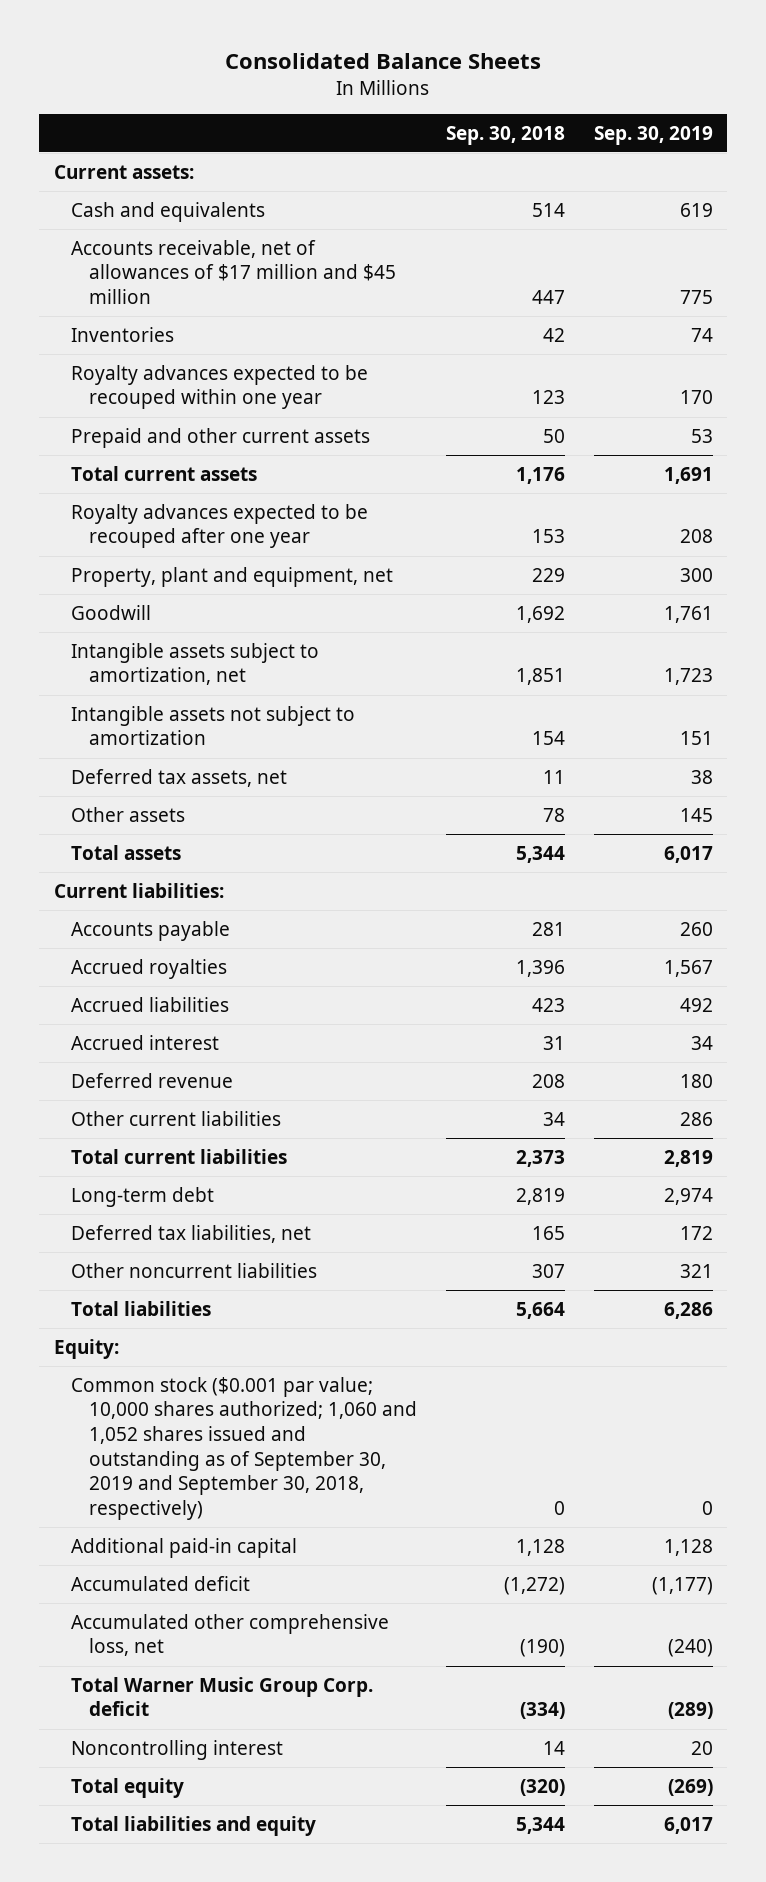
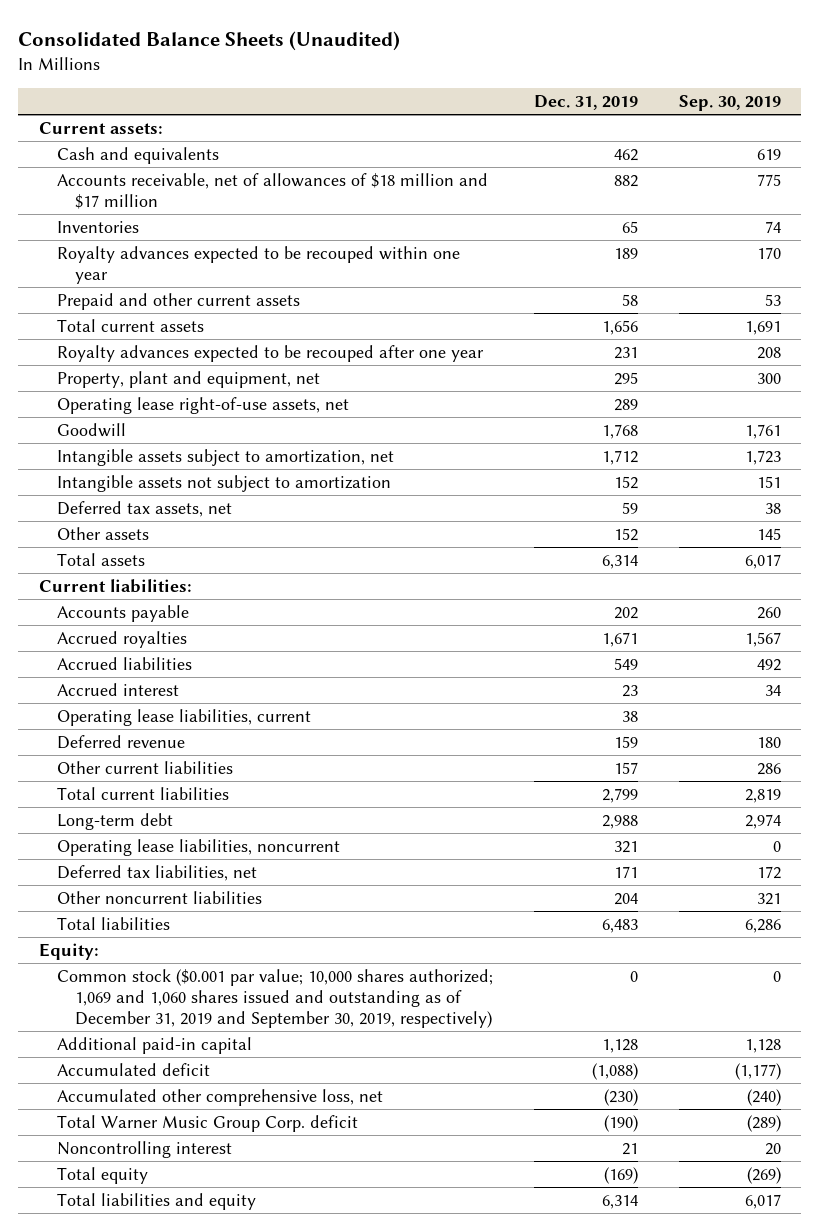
[225,52,542,69] Consolidated Balance Sheets -> [18,31,401,52] Consolidated Balance Sheets (Unaudited)
[446,125,566,145] Sep. 30, 2018 -> none
none -> [533,94,638,110] Dec. 31, 2019
[71,239,397,304] Accounts receivable, net of allowances of $17 million and $45 million -> [56,172,488,209] Accounts receivable, net of allowances of $18 million and $17 million
none -> [56,396,349,414] Operating lease right-of-use assets, net
none -> [56,708,311,726] Operating lease liabilities, current
none -> [56,838,340,856] Operating lease liabilities, noncurrent
[71,1376,418,1520] Common stock ($0.001 par value; 10,000 shares authorized; 1,060 and 1,052 shares issued and outstanding as of September 30, 2019 and September 30, 2018, respectively) -> [56,968,493,1029] Common stock ($0.001 par value; 10,000 shares authorized; 1,069 and 1,060 shares issued and outstanding as of December 31, 2019 and September 30, 2019, respectively)

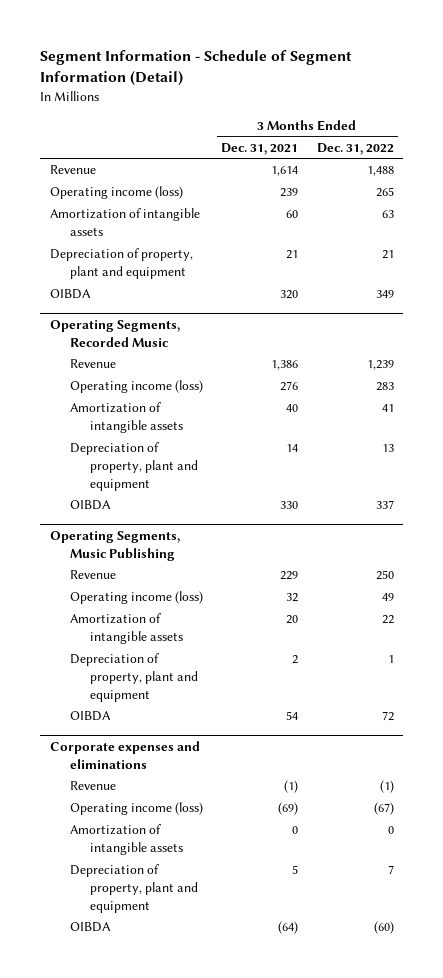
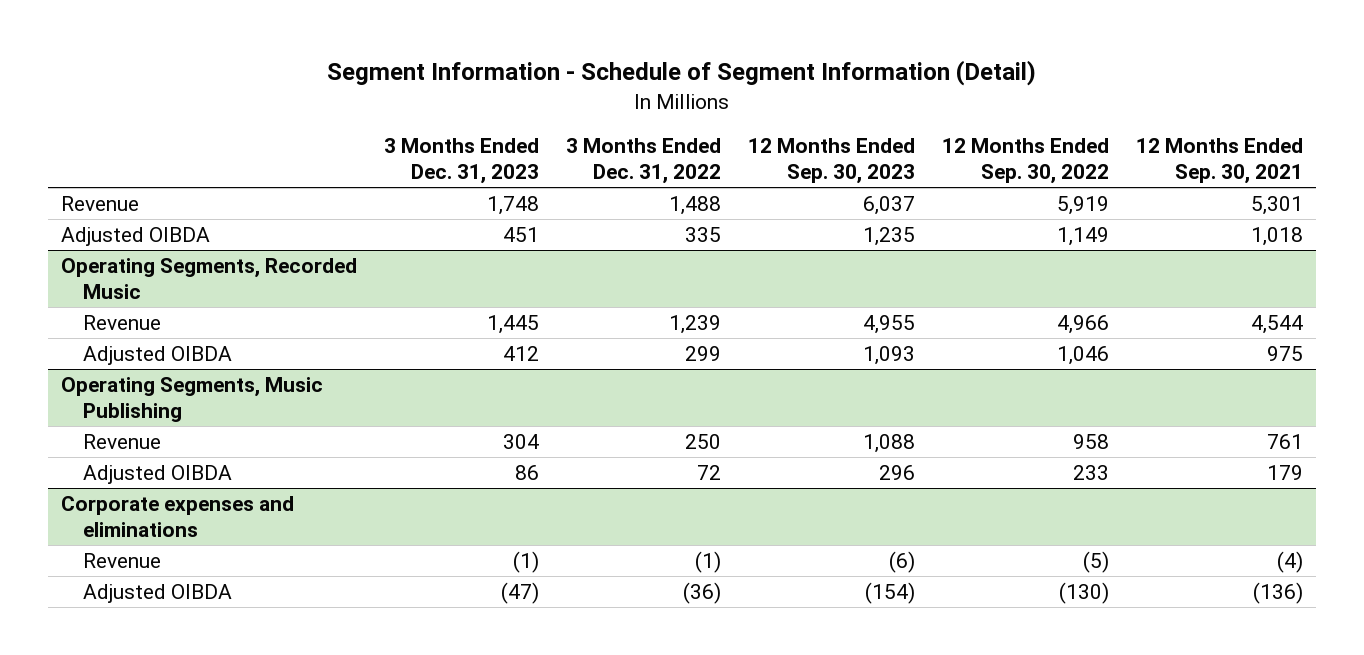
[221,142,299,155] Dec. 31, 2021 -> none
none -> [384,137,540,184] 3 Months Ended Dec. 31, 2023
none -> [747,137,915,184] 12 Months Ended Sep. 30, 2023
none -> [941,137,1109,184] 12 Months Ended Sep. 30, 2022
none -> [1135,137,1303,184] 12 Months Ended Sep. 30, 2021
[49,186,183,200] Operating income (loss) -> none
[49,208,200,236] Amortization of intangible assets -> none
[49,248,193,279] Depreciation of property, plant and equipment -> none
[49,289,91,300] OIBDA -> [61,227,211,247] Adjusted OIBDA
[375,290,394,299] 349 -> [685,227,722,243] 335
[69,380,203,394] Operating income (loss) -> none
[69,402,183,433] Amortization of intangible assets -> none
[69,442,198,491] Depreciation of property, plant and equipment -> none
[69,500,111,511] OIBDA -> [83,346,233,366] Adjusted OIBDA
[375,500,394,510] 337 -> [685,346,722,362] 299
[69,591,203,605] Operating income (loss) -> none
[69,613,183,644] Amortization of intangible assets -> none
[69,653,198,702] Depreciation of property, plant and equipment -> none
[69,711,111,722] OIBDA -> [83,465,233,485] Adjusted OIBDA
[69,802,203,816] Operating income (loss) -> none
[69,824,183,855] Amortization of intangible assets -> none
[69,864,198,913] Depreciation of property, plant and equipment -> none
[69,922,111,933] OIBDA -> [83,584,233,604] Adjusted OIBDA
[373,921,394,935] (60) -> [683,582,722,605] (36)

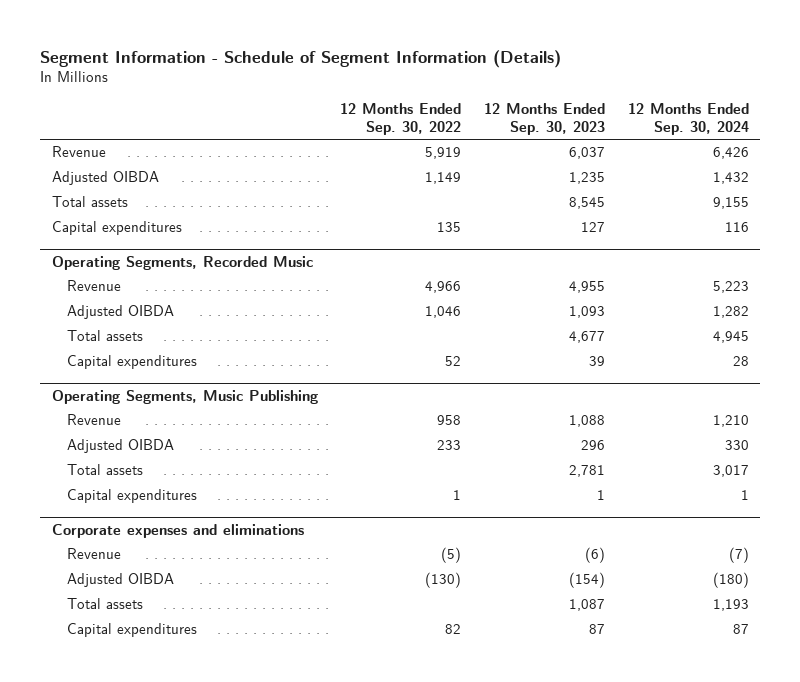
[326,60,1036,87] Segment Information - Schedule of Segment Information (Detail) -> [40,49,562,68] Segment Information - Schedule of Segment Information (Details)
[384,137,540,184] 3 Months Ended Dec. 31, 2023 -> none
[566,137,722,184] 3 Months Ended Dec. 31, 2022 -> none
[1135,137,1303,184] 12 Months Ended Sep. 30, 2021 -> none
none -> [627,102,749,135] 12 Months Ended Sep. 30, 2024
none -> [51,196,128,208] Total assets
none -> [51,221,182,236] Capital expenditures
none -> [66,330,143,342] Total assets
none -> [66,355,197,370] Capital expenditures
none -> [66,464,143,476] Total assets
none -> [66,489,197,504] Capital expenditures
none -> [66,598,143,610] Total assets
none -> [66,623,197,638] Capital expenditures

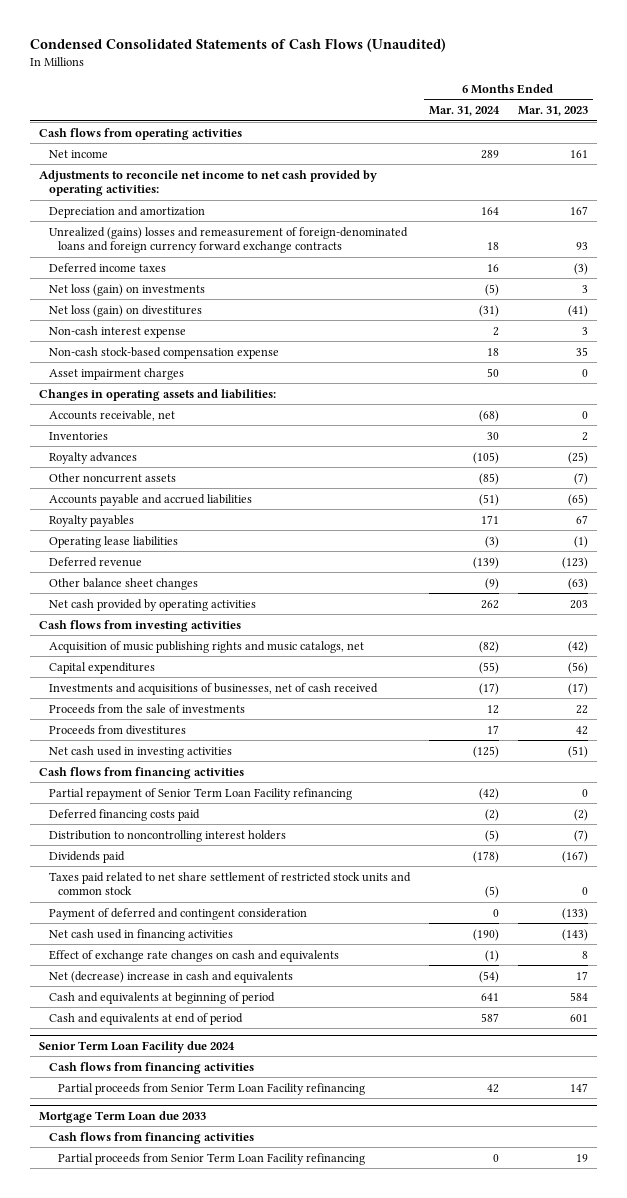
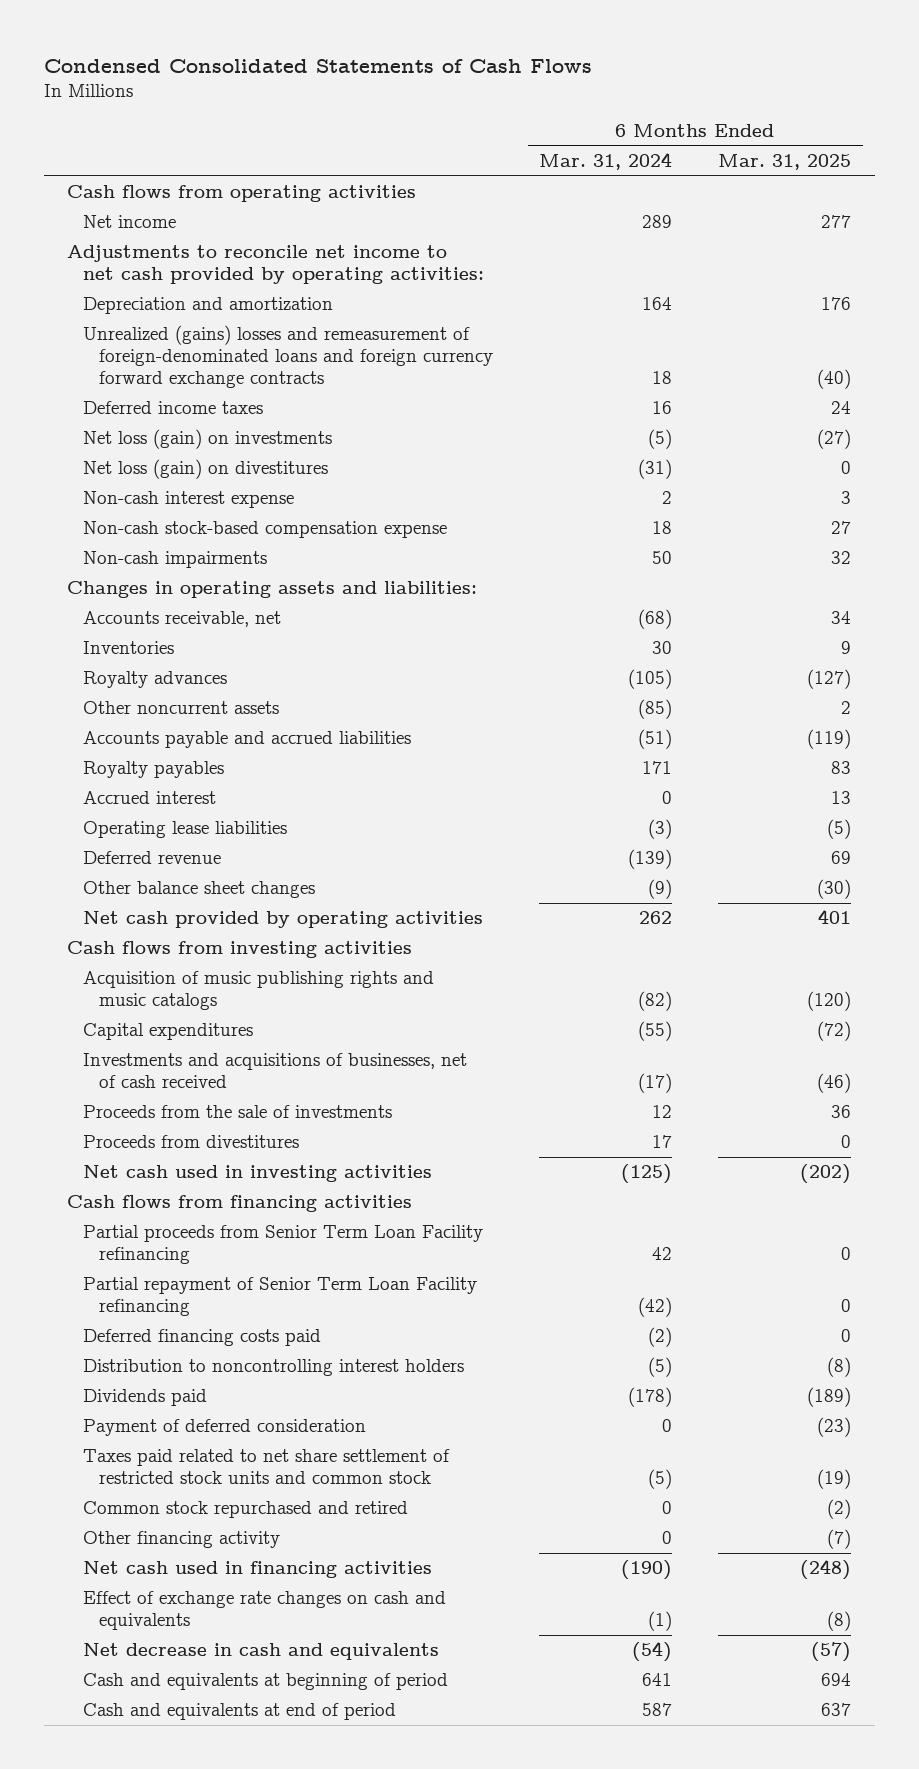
[29,38,446,53] Condensed Consolidated Statements of Cash Flows (Unaudited) -> [44,58,593,73] Condensed Consolidated Statements of Cash Flows
[517,106,588,117] Mar. 31, 2023 -> none
none -> [718,154,852,171] Mar. 31, 2025
[48,367,184,380] Asset impairment charges -> [83,551,268,569] Non-cash impairments
none -> [83,791,217,805] Accrued interest
[48,640,364,653] Acquisition of music publishing rights and music catalogs, net -> [83,971,435,1011] Acquisition of music publishing rights and music catalogs
none -> [83,1225,484,1265] Partial proceeds from Senior Term Loan Facility refinancing
none -> [83,1419,367,1437] Payment of deferred consideration
[48,907,307,920] Payment of deferred and contingent consideration -> none
none -> [83,1501,409,1519] Common stock repurchased and retired
none -> [83,1531,281,1549] Other financing activity
[48,970,293,983] Net (decrease) increase in cash and equivalents -> [83,1643,440,1661] Net decrease in cash and equivalents
[39,1040,236,1053] Senior Term Loan Facility due 2024 -> none
[48,1061,254,1074] Cash flows from financing activities -> none
[58,1082,366,1095] Partial proceeds from Senior Term Loan Facility refinancing -> none
[39,1110,207,1123] Mortgage Term Loan due 2033 -> none
[48,1131,254,1144] Cash flows from financing activities -> none
[58,1152,366,1165] Partial proceeds from Senior Term Loan Facility refinancing -> none

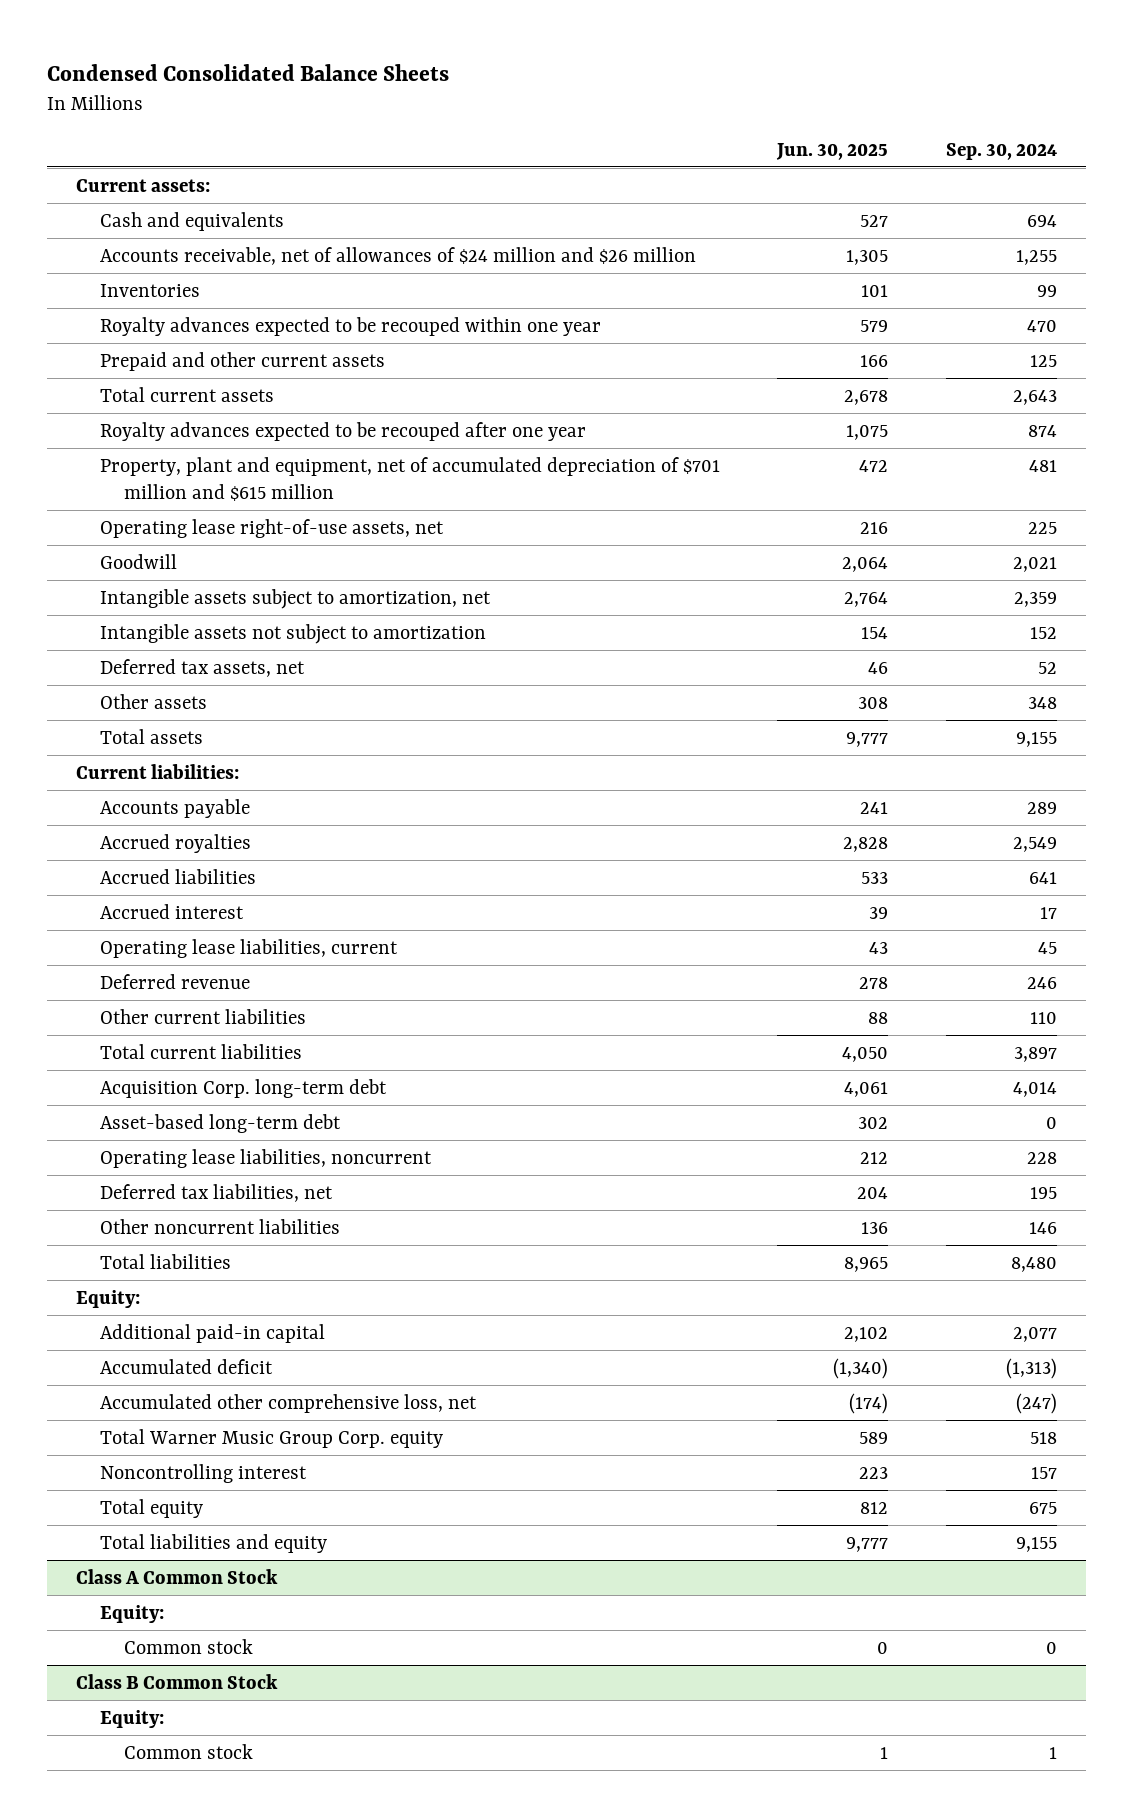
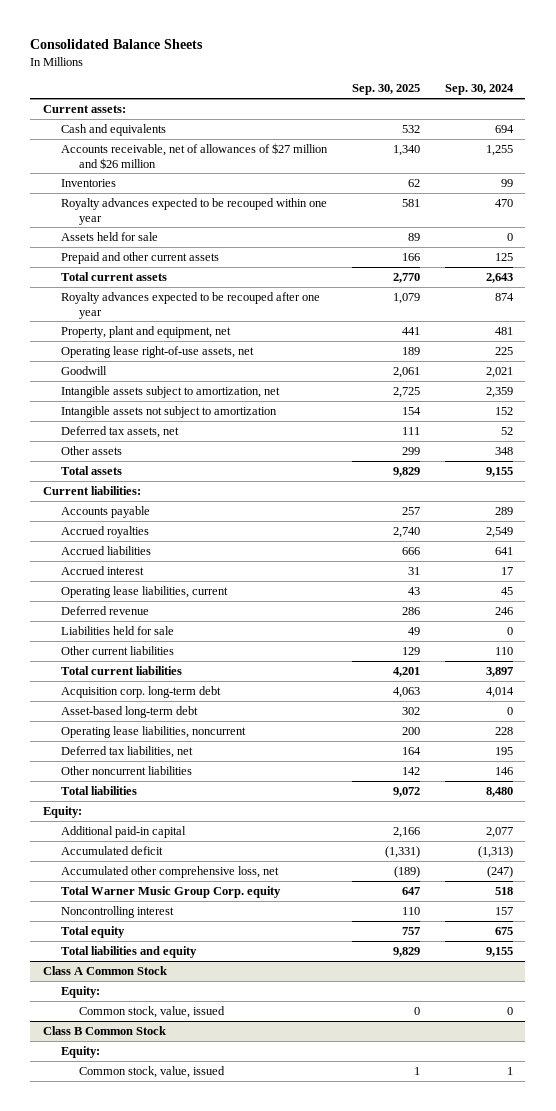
[46,63,449,81] Condensed Consolidated Balance Sheets -> [30,39,204,50] Consolidated Balance Sheets
[776,142,889,160] Jun. 30, 2025 -> none
none -> [351,84,420,96] Sep. 30, 2025
[99,246,696,265] Accounts receivable, net of allowances of $24 million and $26 million -> [61,142,329,169] Accounts receivable, net of allowances of $27 million and $26 million
none -> [61,231,159,241] Assets held for sale
[99,456,720,501] Property, plant and equipment, net of accumulated depreciation of $701 million and $615 million -> [61,325,232,338] Property, plant and equipment, net
none -> [61,625,175,635] Liabilities held for sale
[99,1078,387,1098] Acquisition Corp. long-term debt -> [61,685,222,698] Acquisition corp. long-term debt
[123,1638,253,1654] Common stock -> [79,1005,226,1018] Common stock, value, issued
[123,1743,253,1759] Common stock -> [79,1065,226,1078] Common stock, value, issued

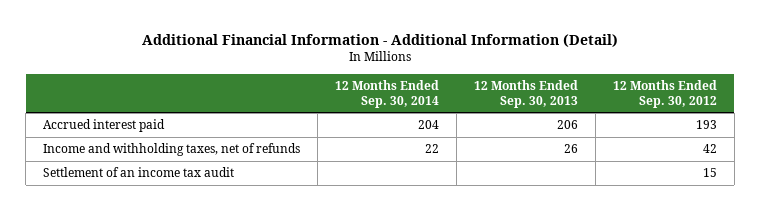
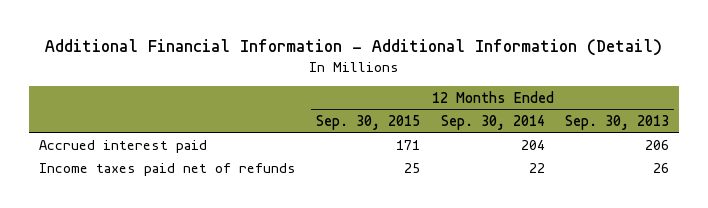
[612,79,717,108] 12 Months Ended Sep. 30, 2012 -> none
none -> [316,114,421,130] Sep. 30, 2015
[43,167,235,178] Settlement of an income tax audit -> none
[43,143,301,157] Income and withholding taxes, net of refunds -> [39,162,297,176] Income taxes paid net of refunds

